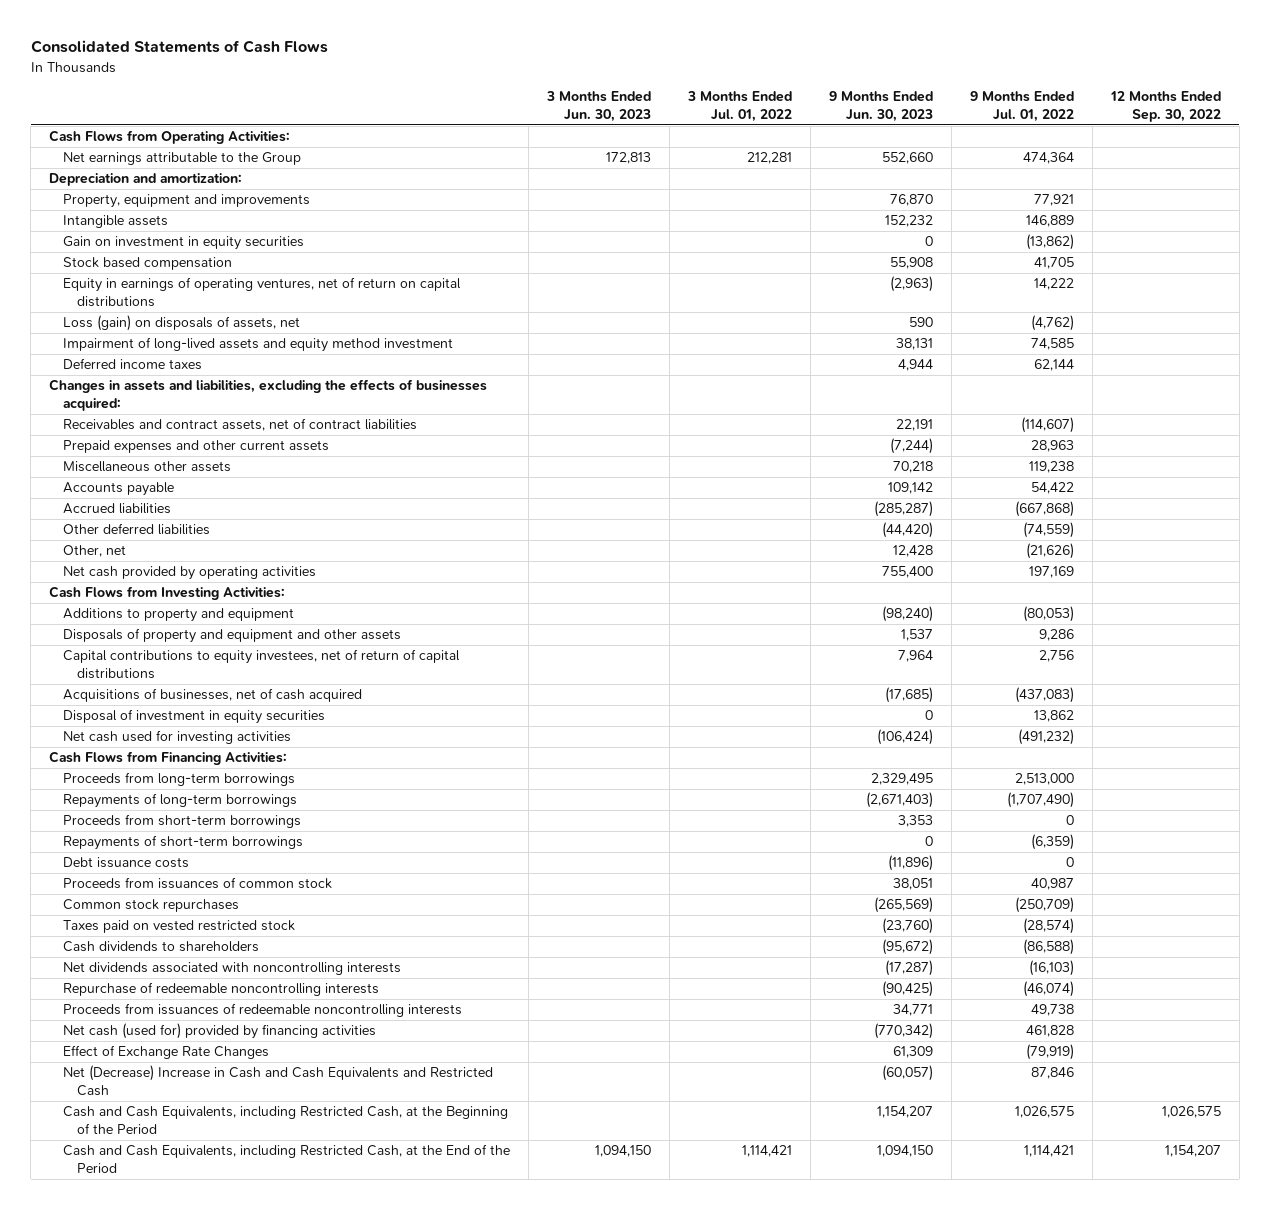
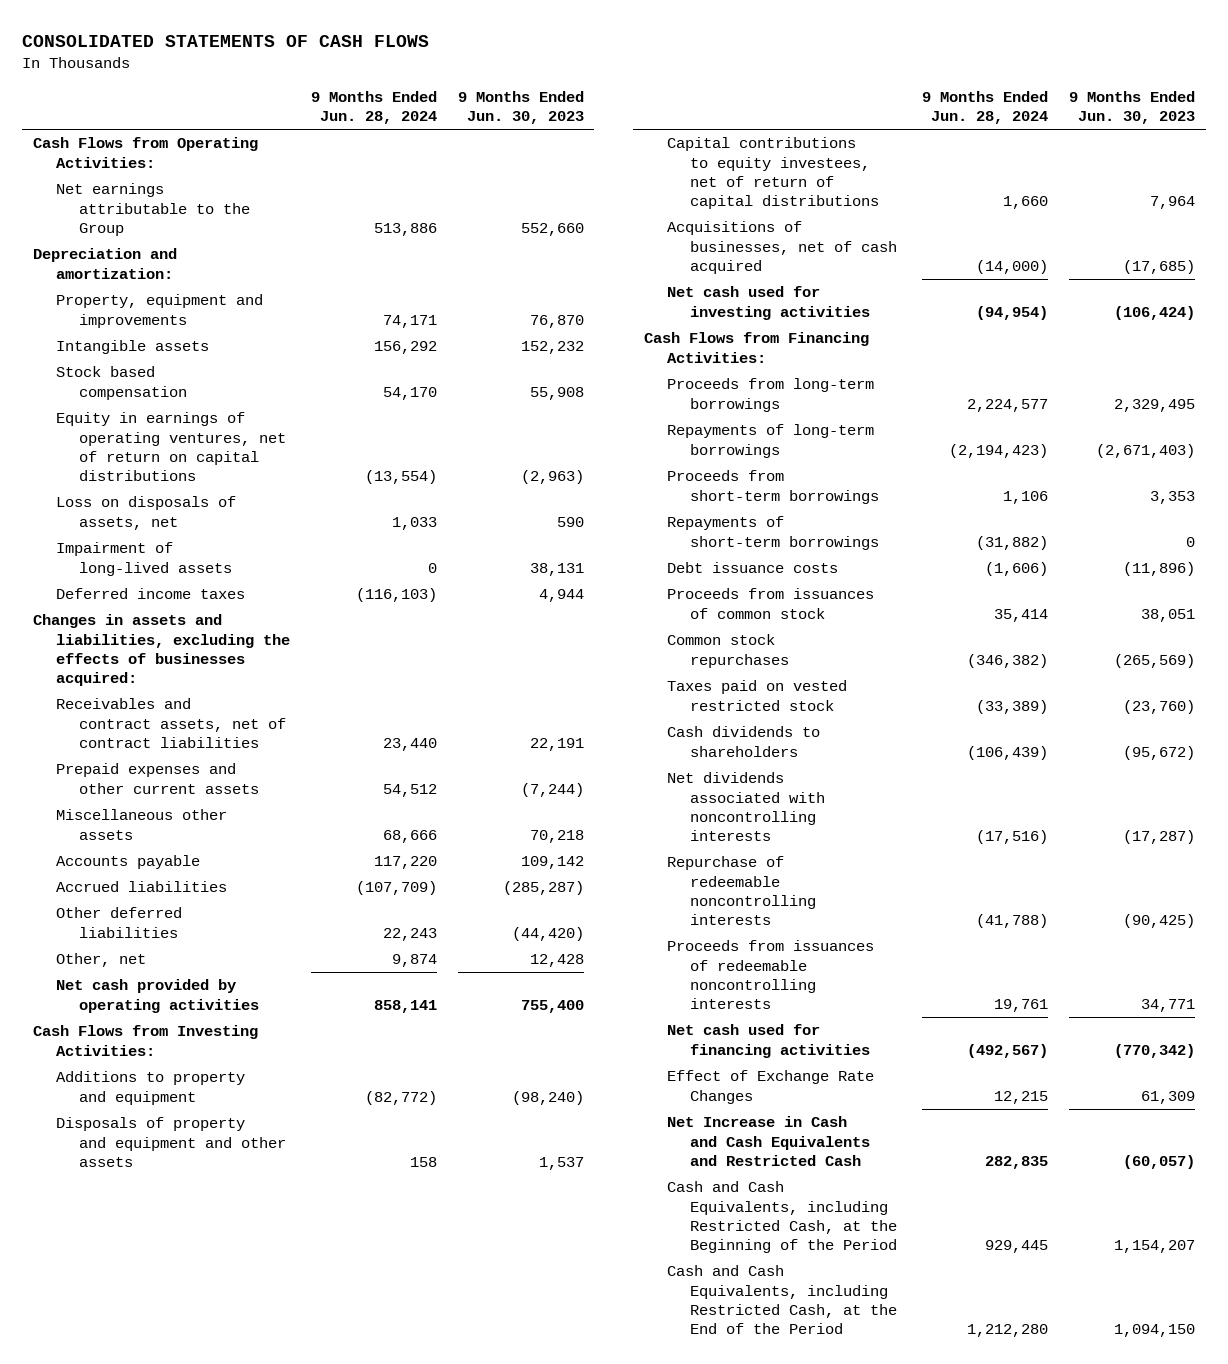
[30,40,328,54] Consolidated Statements of Cash Flows -> [22,34,430,47] CONSOLIDATED STATEMENTS OF CASH FLOWS
[545,91,651,122] 3 Months Ended Jun. 30, 2023 -> none
[686,91,792,122] 3 Months Ended Jul. 01, 2022 -> none
[969,91,1074,122] 9 Months Ended Jul. 01, 2022 -> none
[1109,91,1221,122] 12 Months Ended Sep. 30, 2022 -> none
none -> [310,90,437,125] 9 Months Ended Jun. 28, 2024
[62,236,304,251] Gain on investment in equity securities -> none
[62,315,300,332] Loss (gain) on disposals of assets, net -> [55,496,236,530] Loss on disposals of assets, net
[62,337,453,353] Impairment of long-lived assets and equity method investment -> [55,542,233,576] Impairment of long-lived assets
[62,709,325,725] Disposal of investment in equity securities -> none
[62,1023,376,1040] Net cash (used for) provided by financing activities -> [667,1024,871,1058] Net cash used for financing activities
[62,1065,493,1097] Net (Decrease) Increase in Cash and Cash Equivalents and Restricted Cash -> [667,1116,871,1166] Net Increase in Cash and Cash Equivalents and Restricted Cash

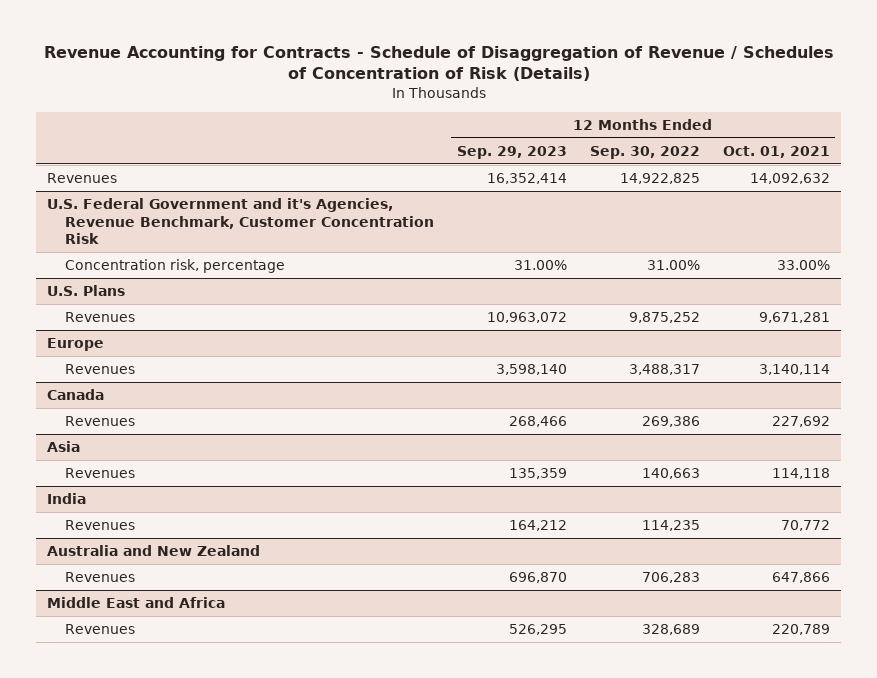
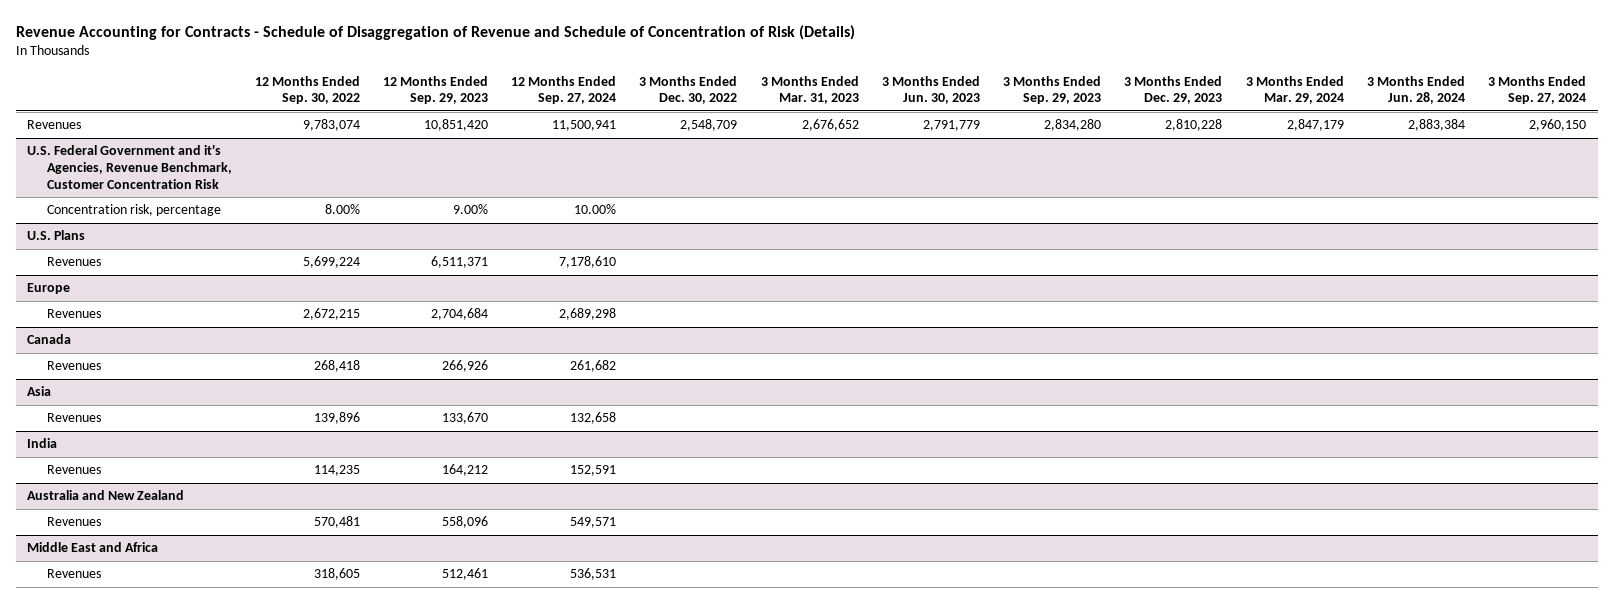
[43,45,834,82] Revenue Accounting for Contracts - Schedule of Disaggregation of Revenue / Schedules of Concentration of Risk (Details) -> [15,24,855,40] Revenue Accounting for Contracts - Schedule of Disaggregation of Revenue and Schedule of Concentration of Risk (Details)
[722,145,830,158] Oct. 01, 2021 -> none
none -> [511,75,617,105] 12 Months Ended Sep. 27, 2024
none -> [639,75,738,105] 3 Months Ended Dec. 30, 2022
none -> [760,75,859,105] 3 Months Ended Mar. 31, 2023
none -> [881,75,980,105] 3 Months Ended Jun. 30, 2023
none -> [1003,75,1102,105] 3 Months Ended Sep. 29, 2023
none -> [1124,75,1223,105] 3 Months Ended Dec. 29, 2023
none -> [1245,75,1344,105] 3 Months Ended Mar. 29, 2024
none -> [1366,75,1465,105] 3 Months Ended Jun. 28, 2024
none -> [1488,75,1587,105] 3 Months Ended Sep. 27, 2024
[486,172,567,184] 16,352,414 -> [423,119,488,132] 10,851,420
[619,172,700,184] 14,922,825 -> [302,119,360,132] 9,783,074
[513,259,567,270] 31.00% -> [452,204,488,215] 9.00%
[646,259,700,270] 31.00% -> [324,204,360,215] 8.00%
[486,311,567,323] 10,963,072 -> [430,256,488,269] 6,511,371
[628,311,700,323] 9,875,252 -> [302,256,360,269] 5,699,224
[495,363,567,375] 3,598,140 -> [430,308,488,321] 2,704,684
[628,363,700,375] 3,488,317 -> [302,308,360,321] 2,672,215
[508,415,567,427] 268,466 -> [441,360,488,373] 266,926
[641,415,700,427] 269,386 -> [313,360,360,373] 268,418
[508,467,567,479] 135,359 -> [441,412,488,425] 133,670
[641,467,700,479] 140,663 -> [313,412,360,425] 139,896
[508,571,567,583] 696,870 -> [441,516,488,529] 558,096
[641,571,700,583] 706,283 -> [313,516,360,529] 570,481
[508,623,567,635] 526,295 -> [441,568,488,581] 512,461
[641,623,700,635] 328,689 -> [313,568,360,581] 318,605

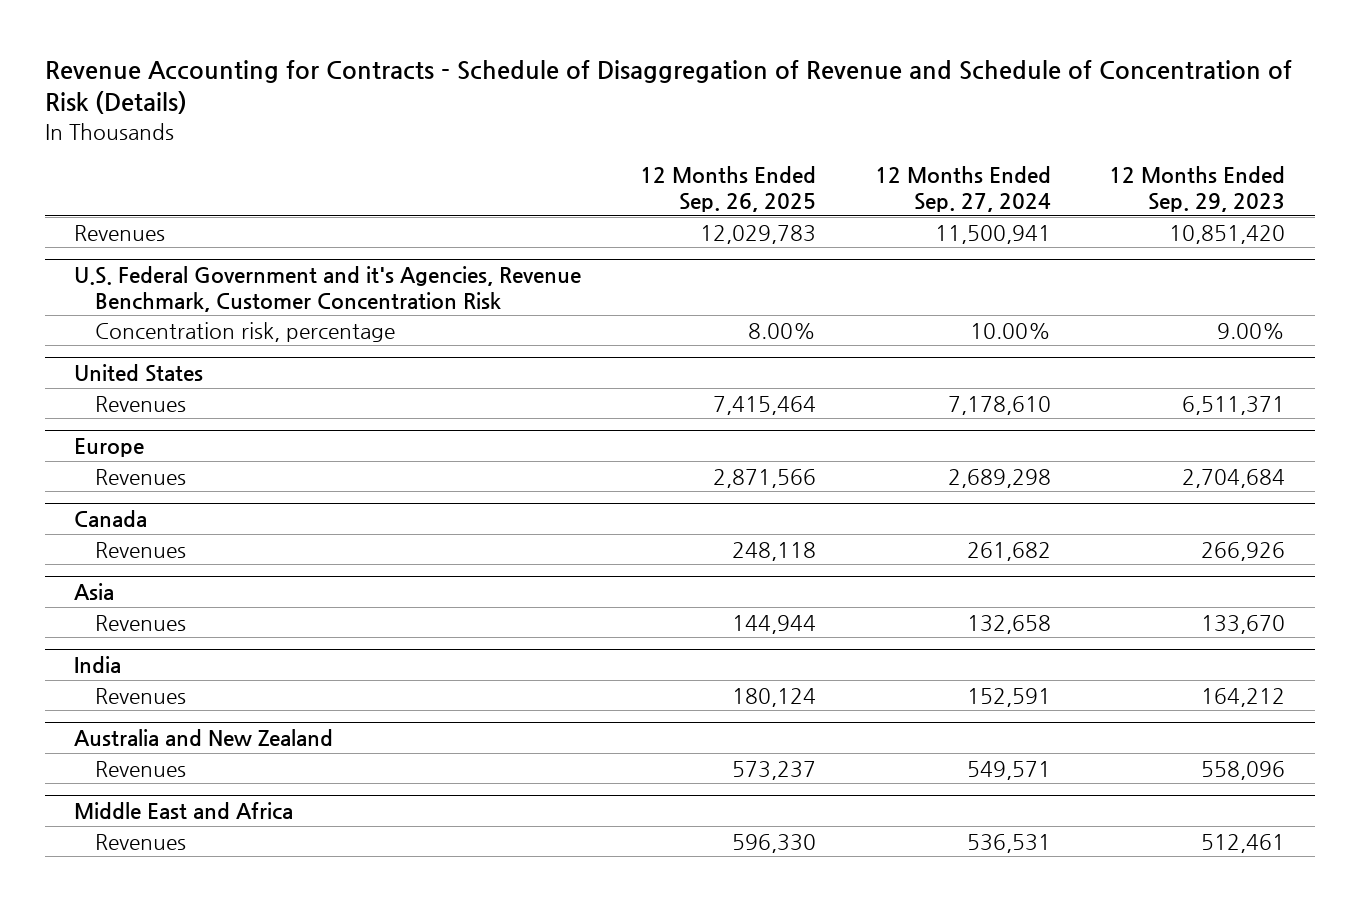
[254,75,360,105] 12 Months Ended Sep. 30, 2022 -> none
[639,75,738,105] 3 Months Ended Dec. 30, 2022 -> none
[760,75,859,105] 3 Months Ended Mar. 31, 2023 -> none
[881,75,980,105] 3 Months Ended Jun. 30, 2023 -> none
[1003,75,1102,105] 3 Months Ended Sep. 29, 2023 -> none
[1124,75,1223,105] 3 Months Ended Dec. 29, 2023 -> none
[1245,75,1344,105] 3 Months Ended Mar. 29, 2024 -> none
[1366,75,1465,105] 3 Months Ended Jun. 28, 2024 -> none
[1488,75,1587,105] 3 Months Ended Sep. 27, 2024 -> none
none -> [639,166,816,212] 12 Months Ended Sep. 26, 2025
[27,230,86,241] U.S. Plans -> [74,364,204,383] United States

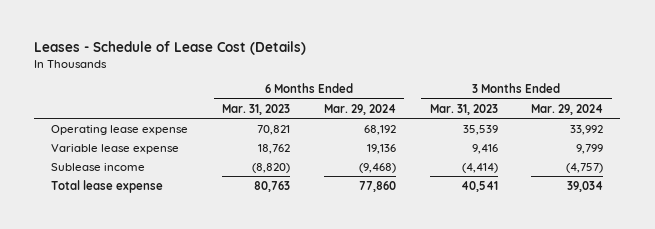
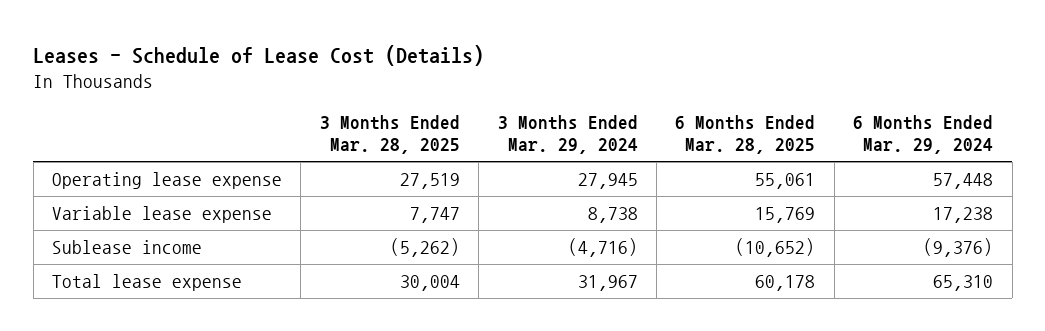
[222,103,291,115] Mar. 31, 2023 -> none
[429,103,498,115] Mar. 31, 2023 -> none
none -> [319,115,460,155] 3 Months Ended Mar. 28, 2025
none -> [675,115,816,155] 6 Months Ended Mar. 28, 2025
[363,124,396,135] 68,192 -> [933,172,994,189] 57,448
[570,124,604,135] 33,992 -> [577,172,638,189] 27,945
[366,143,396,154] 19,136 -> [933,206,994,223] 17,238
[576,143,604,154] 9,799 -> [587,206,638,223] 8,738
[358,162,396,173] (9,468) -> [923,237,994,257] (9,376)
[566,162,604,173] (4,757) -> [567,237,638,257] (4,716)
[358,180,396,192] 77,860 -> [933,274,994,291] 65,310
[567,180,604,192] 39,034 -> [577,274,638,291] 31,967

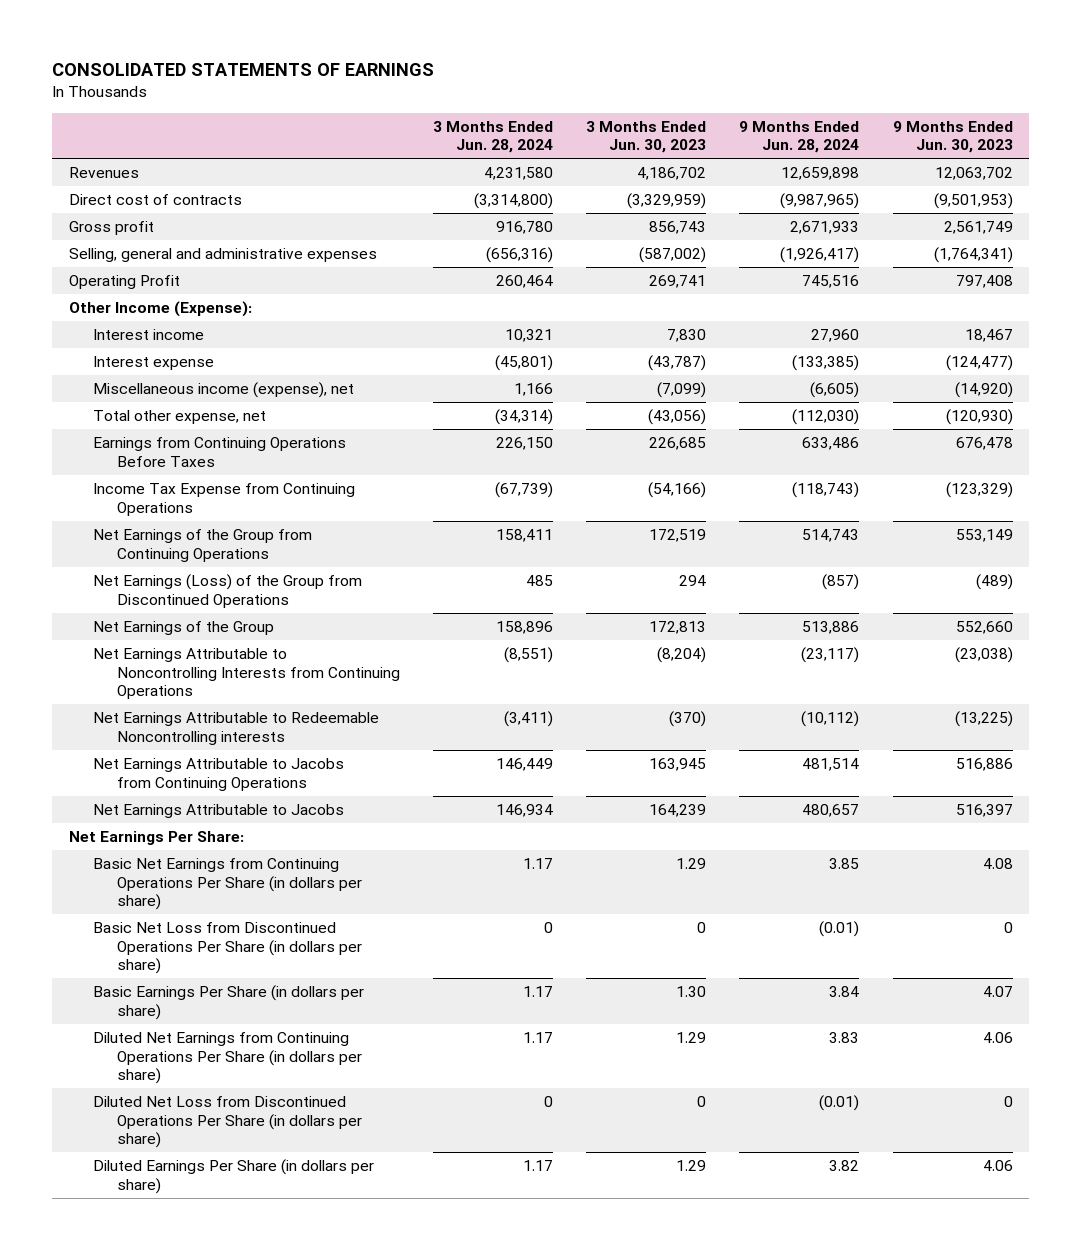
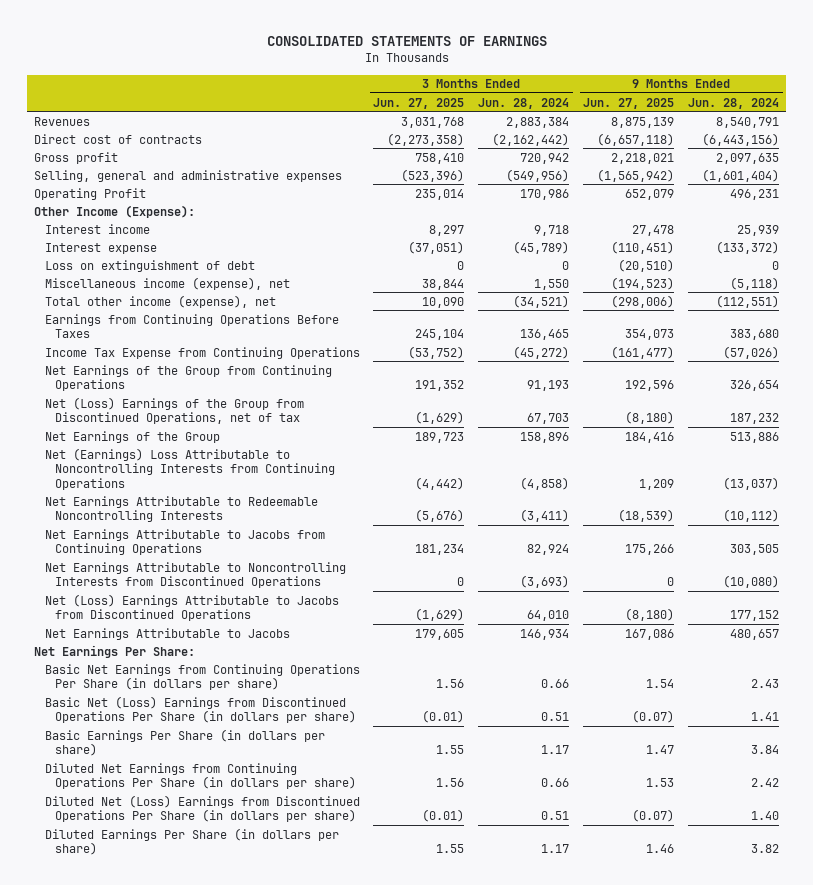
[586,120,707,154] 3 Months Ended Jun. 30, 2023 -> none
[892,120,1013,154] 9 Months Ended Jun. 30, 2023 -> none
none -> [373,97,465,109] Jun. 27, 2025
none -> [583,97,675,109] Jun. 27, 2025
[483,166,553,180] 4,231,580 -> [506,116,570,128] 2,883,384
[781,166,860,180] 12,659,898 -> [716,116,780,128] 8,540,791
[473,192,553,209] (3,314,800) -> [492,132,570,146] (2,162,442)
[780,192,860,209] (9,987,965) -> [702,132,780,146] (6,443,156)
[495,220,553,234] 916,780 -> [520,152,570,164] 720,942
[790,220,860,234] 2,671,933 -> [716,152,780,164] 2,097,635
[485,246,553,263] (656,316) -> [506,168,570,182] (549,956)
[780,246,860,263] (1,926,417) -> [702,168,780,182] (1,601,404)
[495,274,553,288] 260,464 -> [520,188,570,200] 170,986
[802,274,860,288] 745,516 -> [730,188,780,200] 496,231
[504,328,553,342] 10,321 -> [534,224,570,236] 9,718
[811,328,860,342] 27,960 -> [737,224,780,236] 25,939
[494,354,553,371] (45,801) -> [513,240,570,254] (45,789)
[792,354,860,371] (133,385) -> [716,240,780,254] (133,372)
none -> [44,259,255,272] Loss on extinguishment of debt
[513,382,553,396] 1,166 -> [534,278,570,290] 1,550
[810,381,860,398] (6,605) -> [730,276,780,290] (5,118)
[92,409,266,424] Total other expense, net -> [44,294,276,308] Total other income (expense), net
[494,408,553,425] (34,314) -> [513,294,570,308] (34,521)
[792,408,860,425] (112,030) -> [716,294,780,308] (112,551)
[495,436,553,450] 226,150 -> [520,329,570,341] 136,465
[802,436,860,450] 633,486 -> [730,329,780,341] 383,680
[494,481,553,498] (67,739) -> [513,345,570,359] (45,272)
[792,481,860,498] (118,743) -> [723,345,780,359] (57,026)
[495,528,553,542] 158,411 -> [527,380,570,392] 91,193
[802,528,860,542] 514,743 -> [730,380,780,392] 326,654
[92,573,362,608] Net Earnings (Loss) of the Group from Discontinued Operations -> [44,396,304,425] Net (Loss) Earnings of the Group from Discontinued Operations, net of tax
[525,574,553,586] 485 -> [527,413,570,425] 67,703
[822,573,860,590] (857) -> [730,413,780,425] 187,232
[92,647,400,700] Net Earnings Attributable to Noncontrolling Interests from Continuing Operations -> [44,447,336,490] Net (Earnings) Loss Attributable to Noncontrolling Interests from Continuing Operations
[503,646,553,663] (8,551) -> [520,476,570,490] (4,858)
[801,646,860,663] (23,117) -> [723,476,780,490] (13,037)
[92,711,379,745] Net Earnings Attributable to Redeemable Noncontrolling interests -> [44,495,318,523] Net Earnings Attributable to Redeemable Noncontrolling Interests
[495,757,553,771] 146,449 -> [527,544,570,556] 82,924
[802,757,860,771] 481,514 -> [730,544,780,556] 303,505
none -> [44,561,346,589] Net Earnings Attributable to Noncontrolling Interests from Discontinued Operations
none -> [44,593,339,622] Net (Loss) Earnings Attributable to Jacobs from Discontinued Operations
[522,857,553,869] 1.17 -> [541,679,570,689] 0.66
[829,857,860,869] 3.85 -> [751,679,780,689] 2.43
[92,921,362,975] Basic Net Loss from Discontinued Operations Per Share (in dollars per share) -> [44,695,357,724] Basic Net (Loss) Earnings from Discontinued Operations Per Share (in dollars per share)
[543,921,553,933] 0 -> [541,712,570,722] 0.51
[819,920,860,937] (0.01) -> [751,712,780,722] 1.41
[522,1031,553,1043] 1.17 -> [541,778,570,788] 0.66
[829,1031,860,1043] 3.83 -> [751,778,780,788] 2.42
[92,1095,362,1149] Diluted Net Loss from Discontinued Operations Per Share (in dollars per share) -> [44,794,360,823] Diluted Net (Loss) Earnings from Discontinued Operations Per Share (in dollars per share)
[543,1095,553,1107] 0 -> [541,811,570,821] 0.51
[819,1094,860,1111] (0.01) -> [751,811,780,821] 1.40

